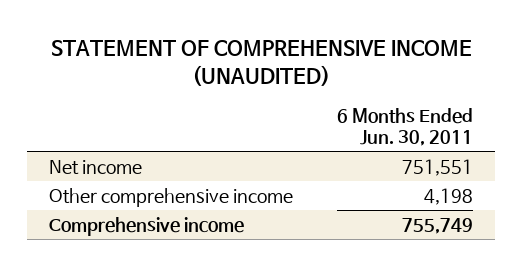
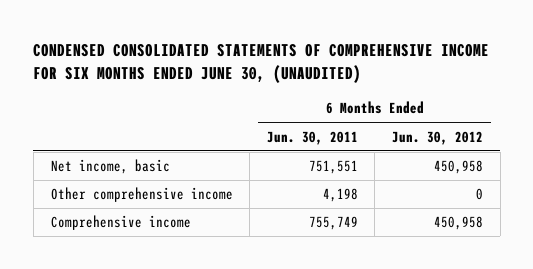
[51,40,473,86] STATEMENT OF COMPREHENSIVE INCOME (UNAUDITED) -> [33,44,490,84] CONDENSED CONSOLIDATED STATEMENTS OF COMPREHENSIVE INCOME FOR SIX MONTHS ENDED JUNE 30, (UNAUDITED)
none -> [391,130,483,145] Jun. 30, 2012
[49,160,143,176] Net income -> [50,159,170,175] Net income, basic

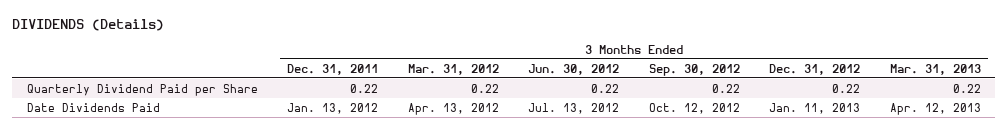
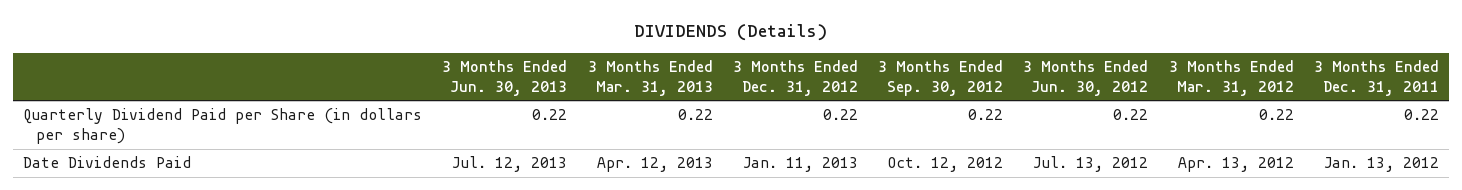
none -> [442,60,568,96] 3 Months Ended Jun. 30, 2013
[26,83,258,96] Quarterly Dividend Paid per Share -> [22,108,422,144] Quarterly Dividend Paid per Share (in dollars per share)

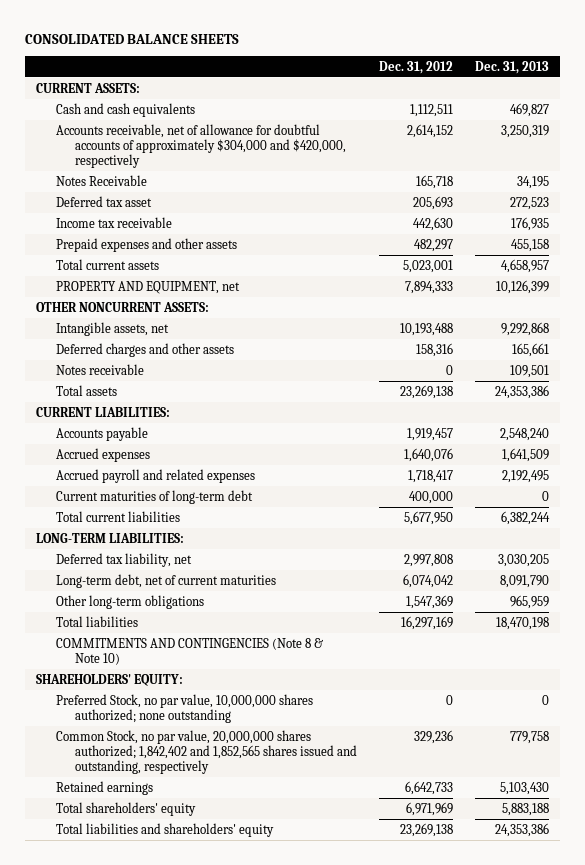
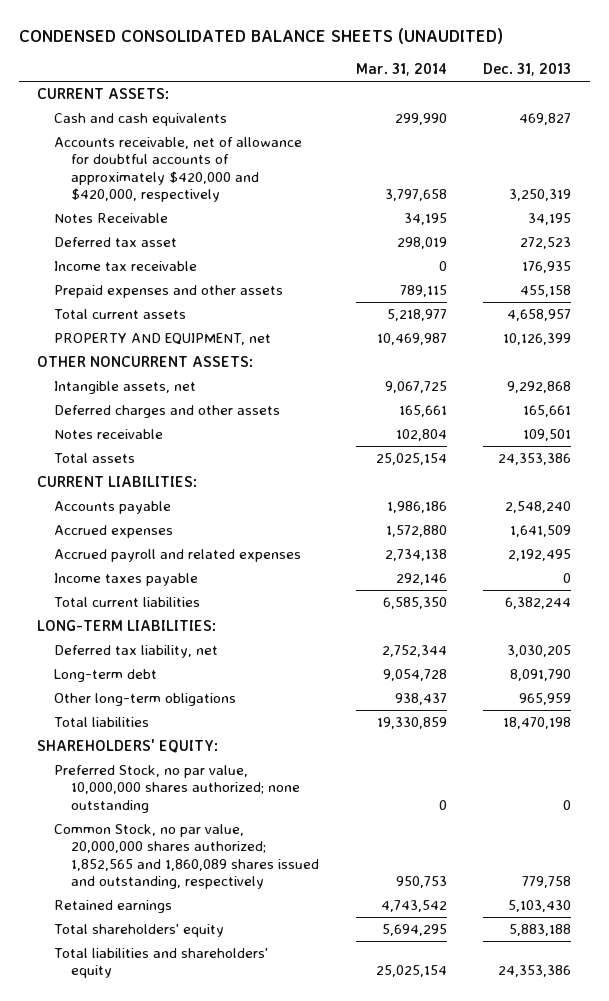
[24,33,239,44] CONSOLIDATED BALANCE SHEETS -> [18,27,503,44] CONDENSED CONSOLIDATED BALANCE SHEETS (UNAUDITED)
[379,60,454,74] Dec. 31, 2012 -> none
none -> [355,62,447,76] Mar. 31, 2014
[55,123,347,168] Accounts receivable, net of allowance for doubtful accounts of approximately $304,000 and $420,000, respectively -> [54,137,303,202] Accounts receivable, net of allowance for doubtful accounts of approximately $420,000 and $420,000, respectively
[55,489,253,504] Current maturities of long-term debt -> none
none -> [54,573,199,587] Income taxes payable
[55,573,276,588] Long-term debt, net of current maturities -> [54,669,158,683] Long-term debt
[55,637,323,665] COMMITMENTS AND CONTINGENCIES (Note 8 & Note 10) -> none
[55,729,358,774] Common Stock, no par value, 20,000,000 shares authorized; 1,842,402 and 1,852,565 shares issued and outstanding, respectively -> [54,824,319,889] Common Stock, no par value, 20,000,000 shares authorized; 1,852,565 and 1,860,089 shares issued and outstanding, respectively

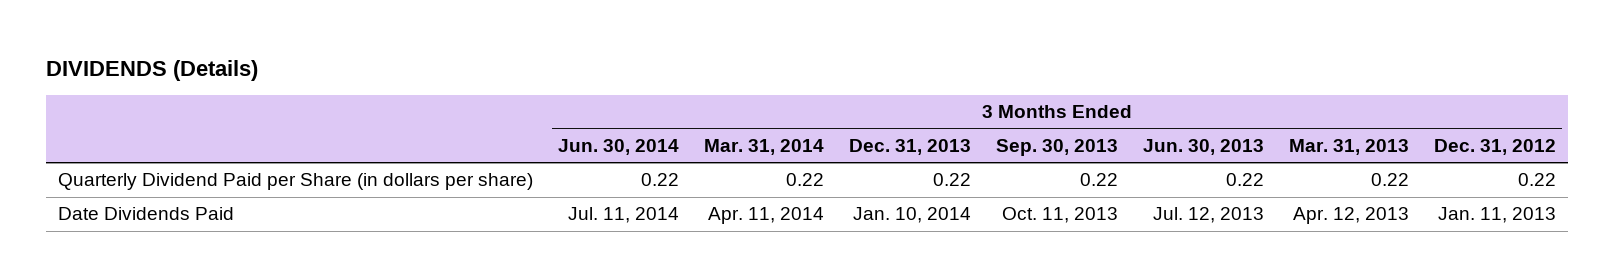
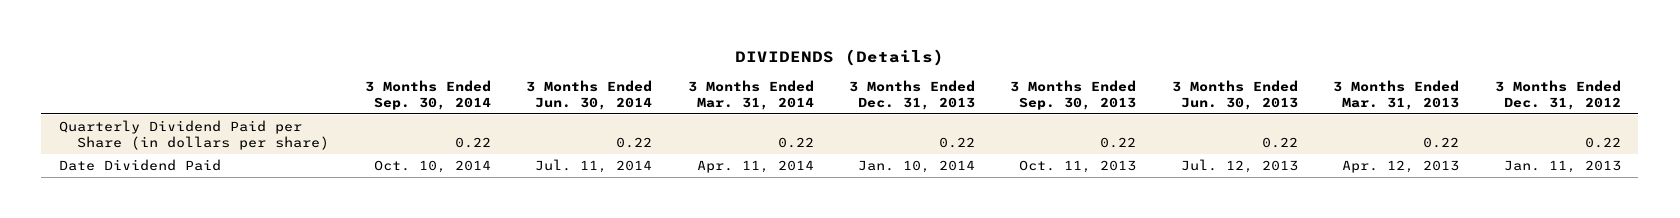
none -> [364,79,491,110] 3 Months Ended Sep. 30, 2014
[58,207,235,221] Date Dividends Paid -> [59,159,222,172] Date Dividend Paid

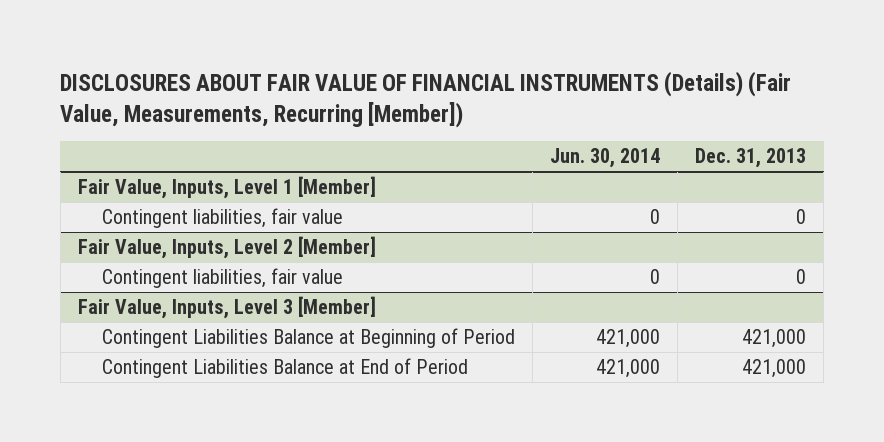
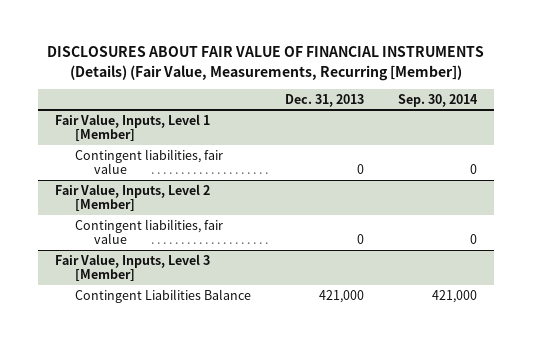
[549,148,660,169] Jun. 30, 2014 -> none
none -> [398,93,479,107] Sep. 30, 2014
[101,358,468,379] Contingent Liabilities Balance at End of Period -> none
[101,328,515,349] Contingent Liabilities Balance at Beginning of Period -> [74,288,251,303] Contingent Liabilities Balance

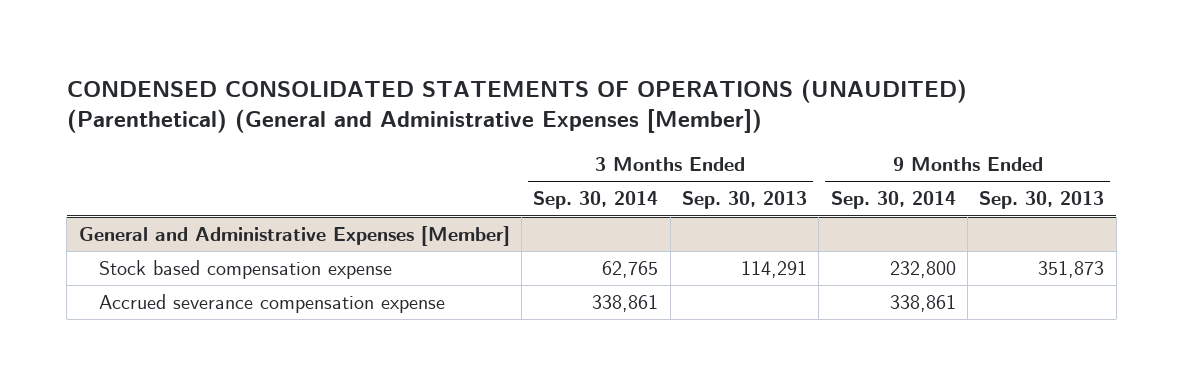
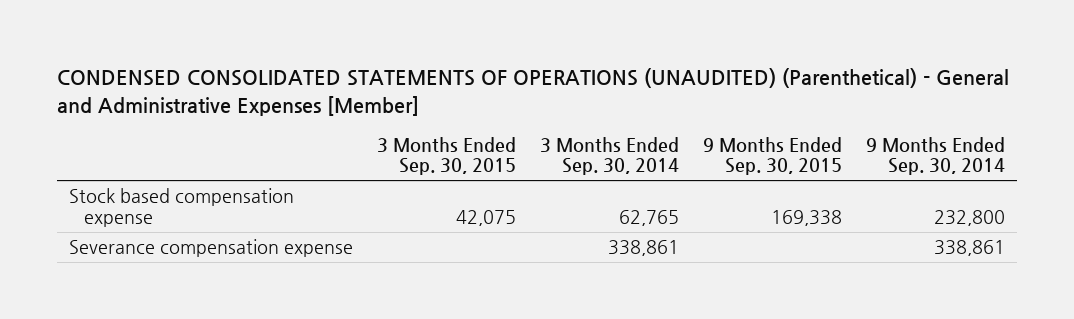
[66,79,967,134] CONDENSED CONSOLIDATED STATEMENTS OF OPERATIONS (UNAUDITED) (Parenthetical) (General and Administrative Expenses [Member]) -> [57,68,1010,116] CONDENSED CONSOLIDATED STATEMENTS OF OPERATIONS (UNAUDITED) (Parenthetical) - General and Administrative Expenses [Member]
[682,191,808,210] Sep. 30, 2013 -> none
[979,191,1105,210] Sep. 30, 2013 -> none
none -> [377,136,517,176] 3 Months Ended Sep. 30, 2015
none -> [703,136,843,176] 9 Months Ended Sep. 30, 2015
[78,226,510,247] General and Administrative Expenses [Member] -> none
[98,294,445,314] Accrued severance compensation expense -> [69,239,354,258] Severance compensation expense

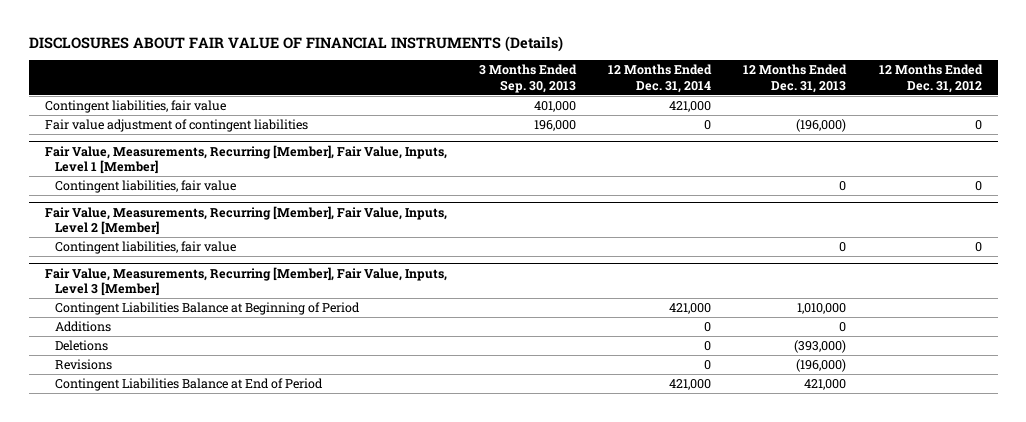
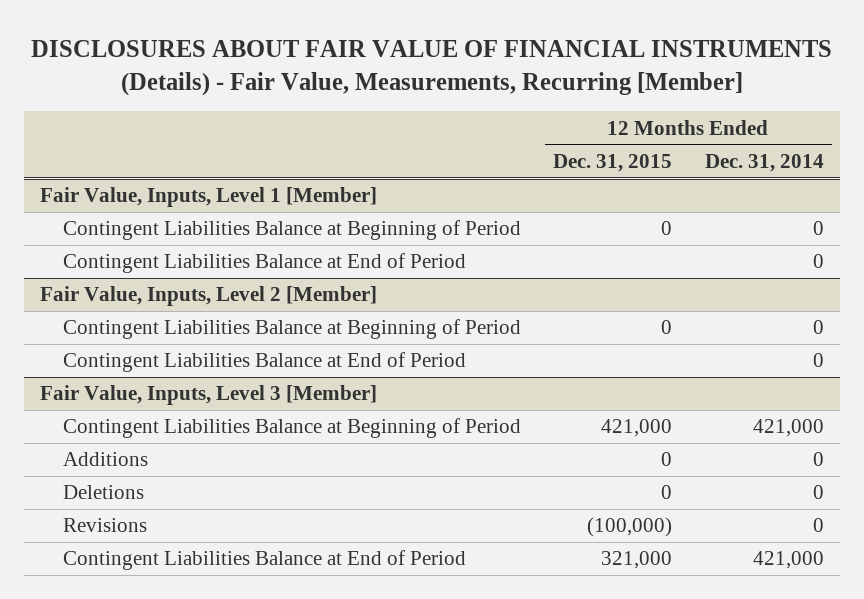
[28,35,563,52] DISCLOSURES ABOUT FAIR VALUE OF FINANCIAL INSTRUMENTS (Details) -> [30,40,832,96] DISCLOSURES ABOUT FAIR VALUE OF FINANCIAL INSTRUMENTS (Details) - Fair Value, Measurements, Recurring [Member]
[478,64,577,93] 3 Months Ended Sep. 30, 2013 -> none
[743,64,848,93] 12 Months Ended Dec. 31, 2013 -> none
[878,64,983,93] 12 Months Ended Dec. 31, 2012 -> none
none -> [553,153,673,172] Dec. 31, 2015
[44,100,226,114] Contingent liabilities, fair value -> none
[44,119,308,133] Fair value adjustment of contingent liabilities -> none
[55,180,237,194] Contingent liabilities, fair value -> none
[55,241,237,255] Contingent liabilities, fair value -> none
[44,144,447,174] Fair Value, Measurements, Recurring [Member], Fair Value, Inputs, Level 1 [Member] -> [40,187,378,208] Fair Value, Inputs, Level 1 [Member]
none -> [63,220,522,241] Contingent Liabilities Balance at Beginning of Period
none -> [63,253,467,274] Contingent Liabilities Balance at End of Period
[44,205,447,235] Fair Value, Measurements, Recurring [Member], Fair Value, Inputs, Level 2 [Member] -> [40,286,378,307] Fair Value, Inputs, Level 2 [Member]
none -> [63,319,522,340] Contingent Liabilities Balance at Beginning of Period
none -> [63,352,467,373] Contingent Liabilities Balance at End of Period
[44,266,447,296] Fair Value, Measurements, Recurring [Member], Fair Value, Inputs, Level 3 [Member] -> [40,385,378,406] Fair Value, Inputs, Level 3 [Member]

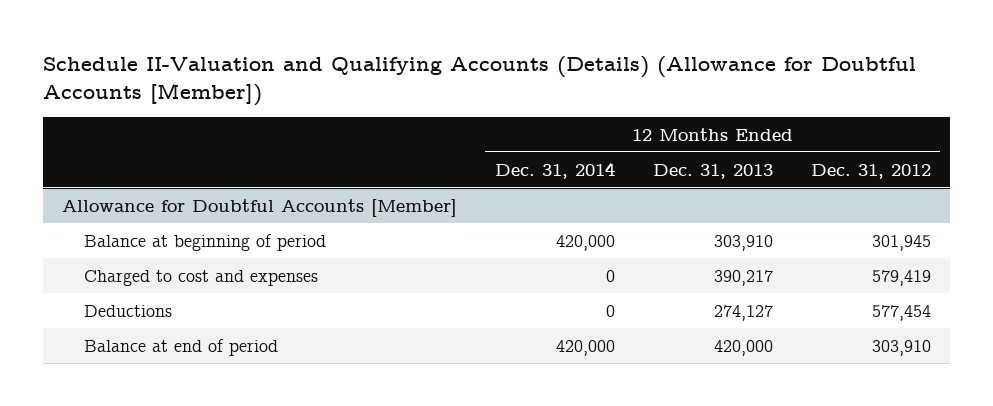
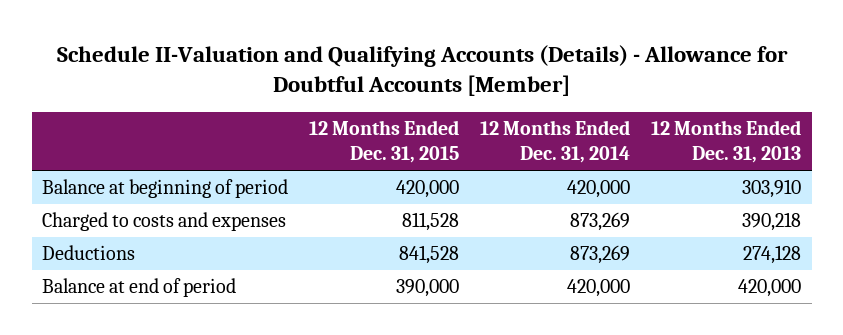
[42,55,916,106] Schedule II-Valuation and Qualifying Accounts (Details) (Allowance for Doubtful Accounts [Member]) -> [56,45,788,97] Schedule II-Valuation and Qualifying Accounts (Details) - Allowance for Doubtful Accounts [Member]
[810,163,931,179] Dec. 31, 2012 -> none
none -> [309,120,460,164] 12 Months Ended Dec. 31, 2015
[61,198,457,217] Allowance for Doubtful Accounts [Member] -> none
[84,269,319,286] Charged to cost and expenses -> [42,212,287,232] Charged to costs and expenses
[605,269,615,282] 0 -> [570,212,631,232] 873,269
[713,269,773,286] 390,217 -> [742,212,802,232] 390,218
[605,304,615,317] 0 -> [570,245,631,265] 873,269
[713,304,773,321] 274,127 -> [743,245,802,265] 274,128

